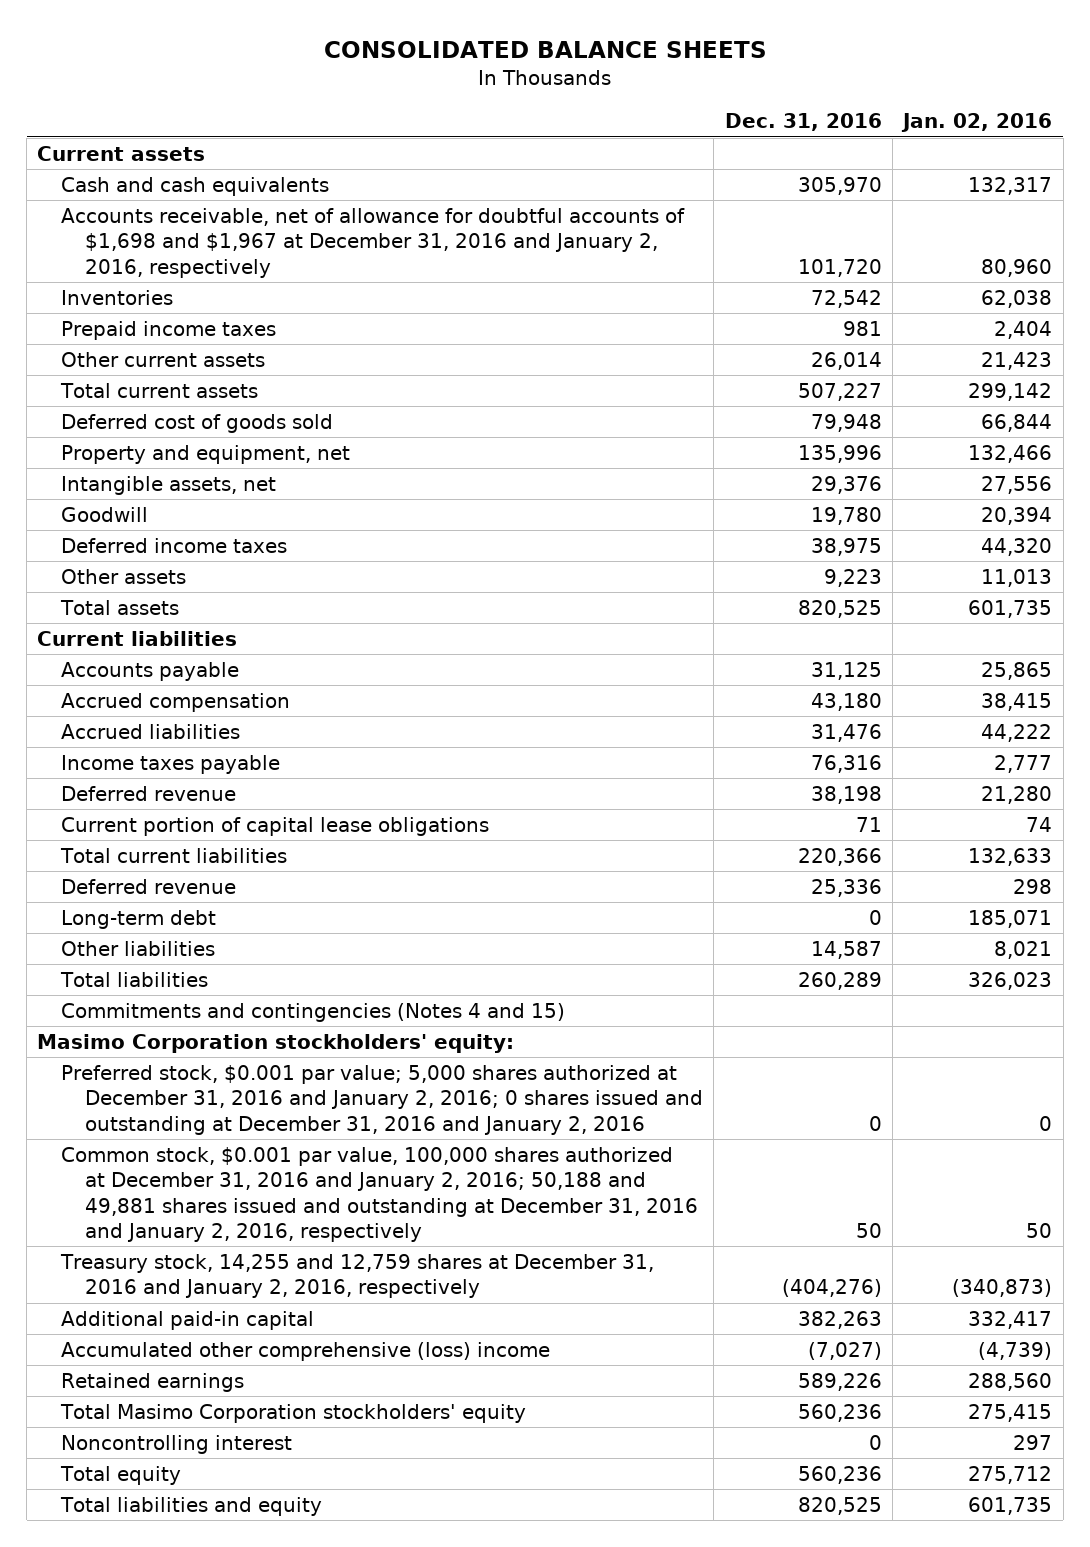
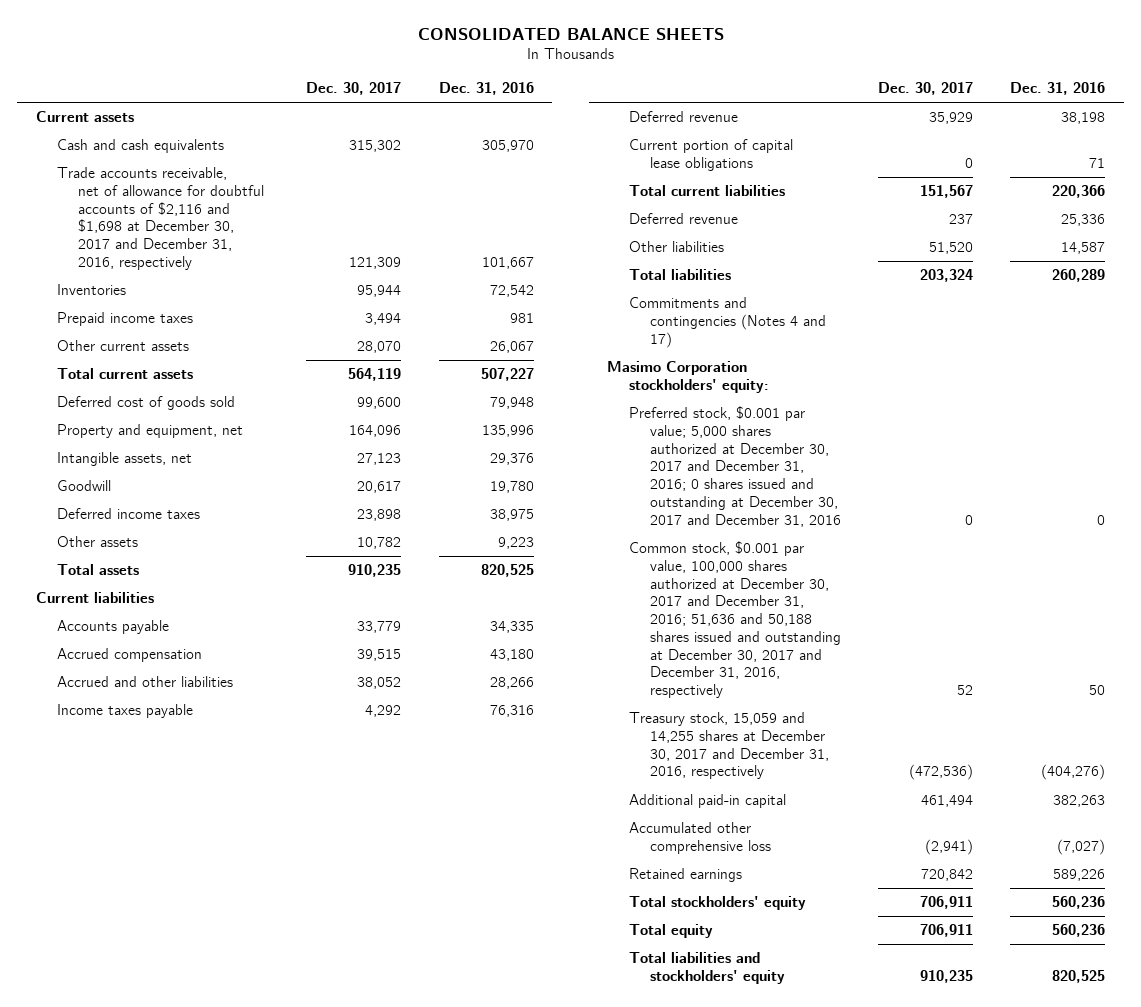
[901,113,1053,133] Jan. 02, 2016 -> none
none -> [306,82,402,96] Dec. 30, 2017
[61,208,686,278] Accounts receivable, net of allowance for doubtful accounts of $1,698 and $1,967 at December 31, 2016 and January 2, 2016, respectively -> [56,167,265,270] Trade accounts receivable, net of allowance for doubtful accounts of $2,116 and $1,698 at December 30, 2017 and December 31, 2016, respectively
[797,258,882,277] 101,720 -> [481,256,534,269] 101,667
[810,352,882,371] 26,014 -> [489,341,534,354] 26,067
[810,662,882,681] 31,125 -> [489,621,534,634] 34,335
[61,724,241,740] Accrued liabilities -> [56,676,233,688] Accrued and other liabilities
[810,724,882,743] 31,476 -> [489,677,534,690] 28,266
[61,910,217,930] Long-term debt -> none
[61,1003,566,1023] Commitments and contingencies (Notes 4 and 15) -> [628,297,826,348] Commitments and contingencies (Notes 4 and 17)
[61,1065,703,1135] Preferred stock, $0.001 par value; 5,000 shares authorized at December 31, 2016 and January 2, 2016; 0 shares issued and outstanding at December 31, 2016 and January 2, 2016 -> [628,406,841,527] Preferred stock, $0.001 par value; 5,000 shares authorized at December 30, 2017 and December 31, 2016; 0 shares issued and outstanding at December 30, 2017 and December 31, 2016
[61,1147,698,1243] Common stock, $0.001 par value, 100,000 shares authorized at December 31, 2016 and January 2, 2016; 50,188 and 49,881 shares issued and outstanding at December 31, 2016 and January 2, 2016, respectively -> [628,541,841,698] Common stock, $0.001 par value, 100,000 shares authorized at December 30, 2017 and December 31, 2016; 51,636 and 50,188 shares issued and outstanding at December 30, 2017 and December 31, 2016, respectively
[60,1254,655,1299] Treasury stock, 14,255 and 12,759 shares at December 31, 2016 and January 2, 2016, respectively -> [628,712,829,780] Treasury stock, 15,059 and 14,255 shares at December 30, 2017 and December 31, 2016, respectively
[61,1342,551,1362] Accumulated other comprehensive (loss) income -> [628,822,771,854] Accumulated other comprehensive loss
[61,1435,293,1455] Noncontrolling interest -> none
[60,1404,527,1424] Total Masimo Corporation stockholders' equity -> [628,896,806,911] Total stockholders' equity
[60,1497,323,1517] Total liabilities and equity -> [628,952,785,984] Total liabilities and stockholders' equity

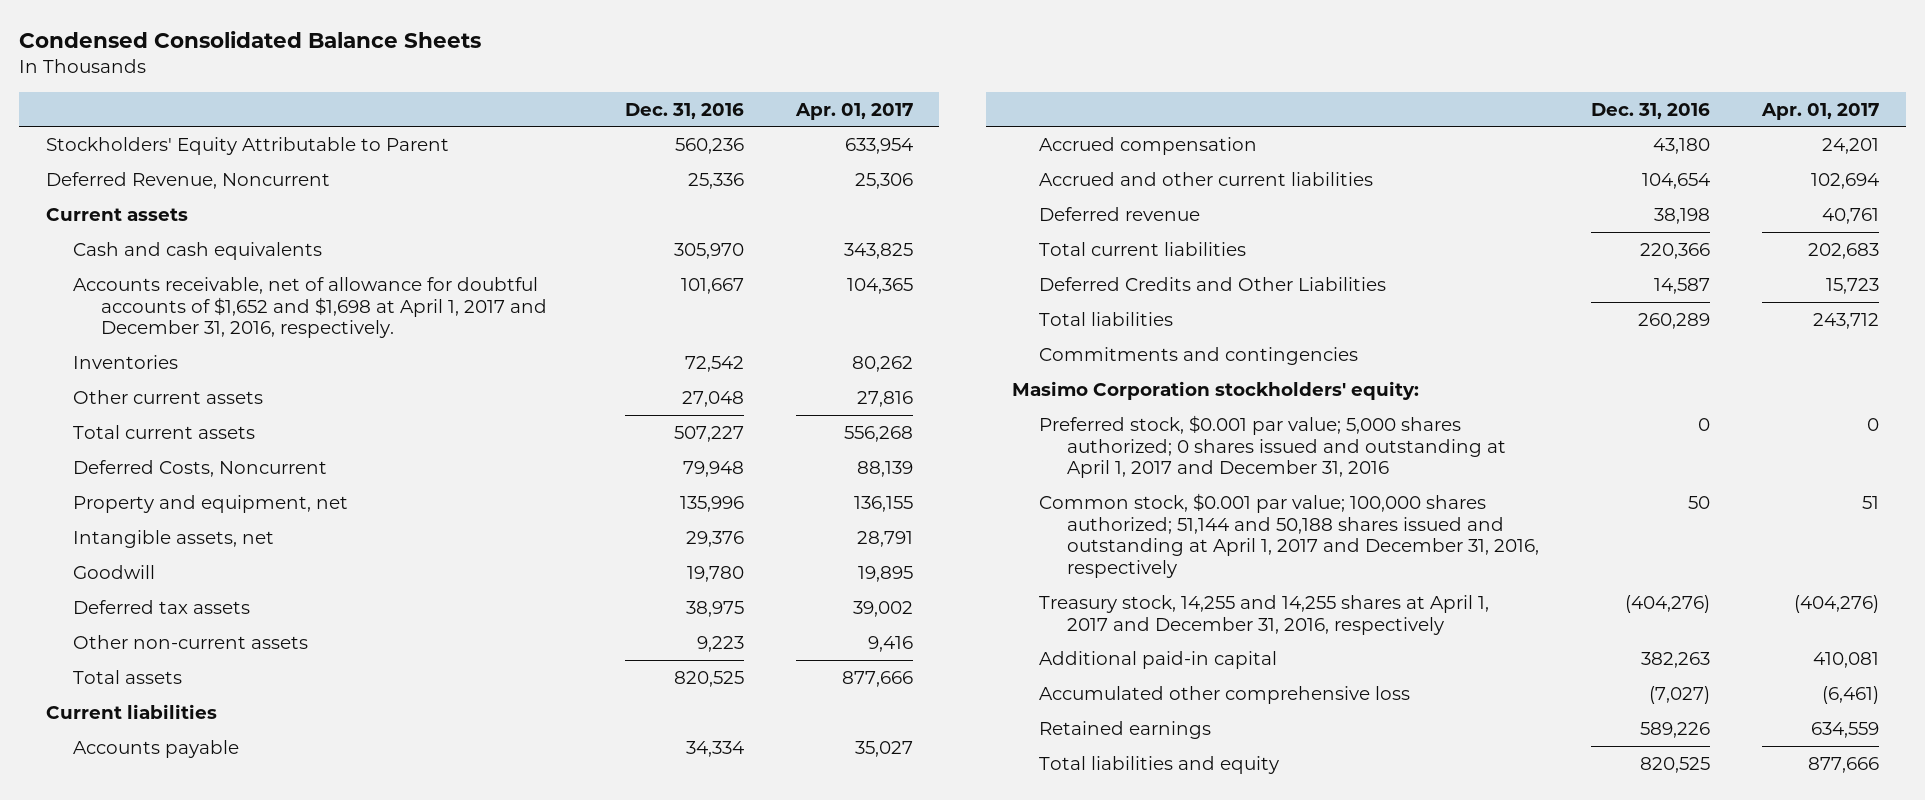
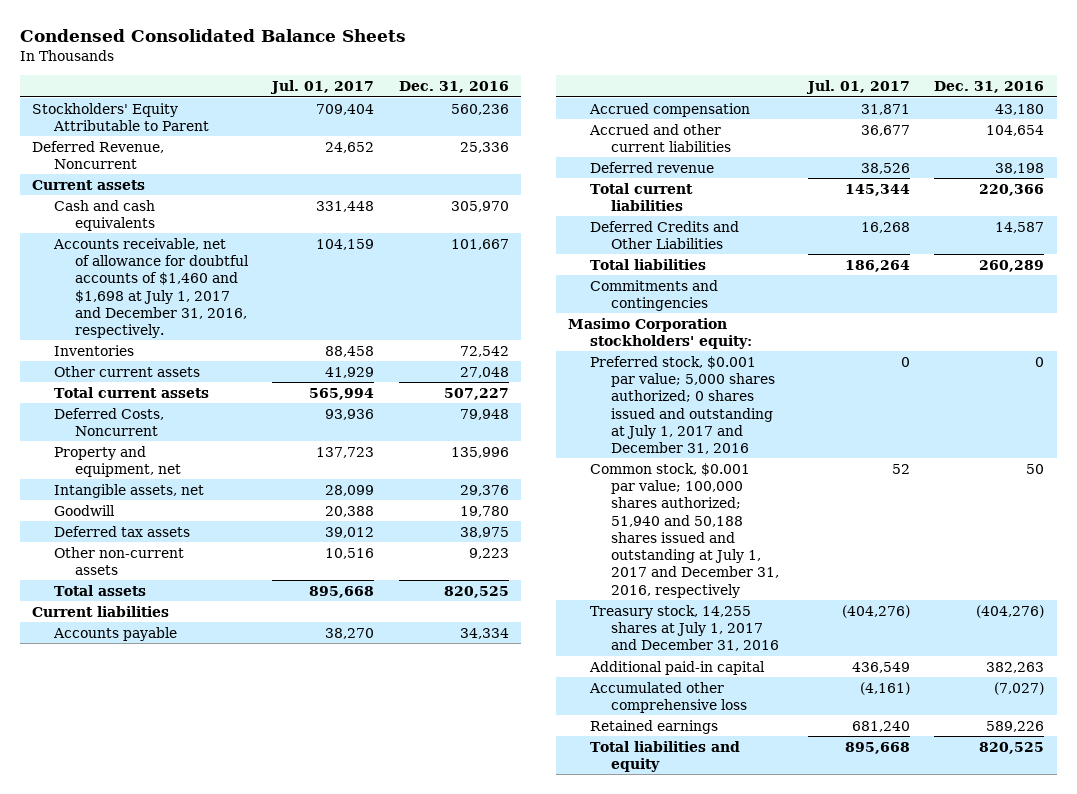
[795,102,914,120] Apr. 01, 2017 -> none
none -> [270,80,375,95] Jul. 01, 2017
[73,276,547,339] Accounts receivable, net of allowance for doubtful accounts of $1,652 and $1,698 at April 1, 2017 and December 31, 2016, respectively. -> [52,237,250,339] Accounts receivable, net of allowance for doubtful accounts of $1,460 and $1,698 at July 1, 2017 and December 31, 2016, respectively.
[1039,414,1506,479] Preferred stock, $0.001 par value; 5,000 shares authorized; 0 shares issued and outstanding at April 1, 2017 and December 31, 2016 -> [589,355,776,455] Preferred stock, $0.001 par value; 5,000 shares authorized; 0 shares issued and outstanding at July 1, 2017 and December 31, 2016
[1039,492,1539,579] Common stock, $0.001 par value; 100,000 shares authorized; 51,144 and 50,188 shares issued and outstanding at April 1, 2017 and December 31, 2016, respectively -> [589,462,780,598] Common stock, $0.001 par value; 100,000 shares authorized; 51,940 and 50,188 shares issued and outstanding at July 1, 2017 and December 31, 2016, respectively
[1039,594,1490,635] Treasury stock, 14,255 and 14,255 shares at April 1, 2017 and December 31, 2016, respectively -> [589,604,780,652] Treasury stock, 14,255 shares at July 1, 2017 and December 31, 2016

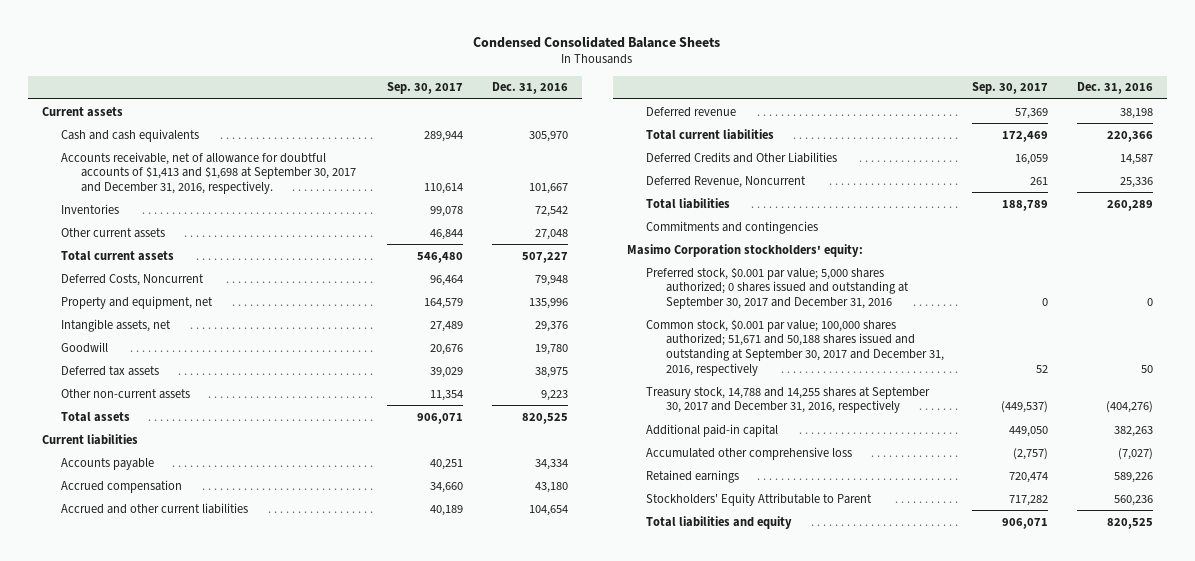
[270,80,375,95] Jul. 01, 2017 -> none
none -> [387,82,464,95] Sep. 30, 2017
[52,237,250,339] Accounts receivable, net of allowance for doubtful accounts of $1,460 and $1,698 at July 1, 2017 and December 31, 2016, respectively. -> [61,151,356,194] Accounts receivable, net of allowance for doubtful accounts of $1,413 and $1,698 at September 30, 2017 and December 31, 2016, respectively.
[32,140,165,170] Deferred Revenue, Noncurrent -> [646,175,807,188] Deferred Revenue, Noncurrent
[589,355,776,455] Preferred stock, $0.001 par value; 5,000 shares authorized; 0 shares issued and outstanding at July 1, 2017 and December 31, 2016 -> [646,266,909,309] Preferred stock, $0.001 par value; 5,000 shares authorized; 0 shares issued and outstanding at September 30, 2017 and December 31, 2016
[589,462,780,598] Common stock, $0.001 par value; 100,000 shares authorized; 51,940 and 50,188 shares issued and outstanding at July 1, 2017 and December 31, 2016, respectively -> [646,318,944,376] Common stock, $0.001 par value; 100,000 shares authorized; 51,671 and 50,188 shares issued and outstanding at September 30, 2017 and December 31, 2016, respectively
[589,604,780,652] Treasury stock, 14,255 shares at July 1, 2017 and December 31, 2016 -> [646,386,931,414] Treasury stock, 14,788 and 14,255 shares at September 30, 2017 and December 31, 2016, respectively
[32,102,209,132] Stockholders' Equity Attributable to Parent -> [646,492,873,506] Stockholders' Equity Attributable to Parent

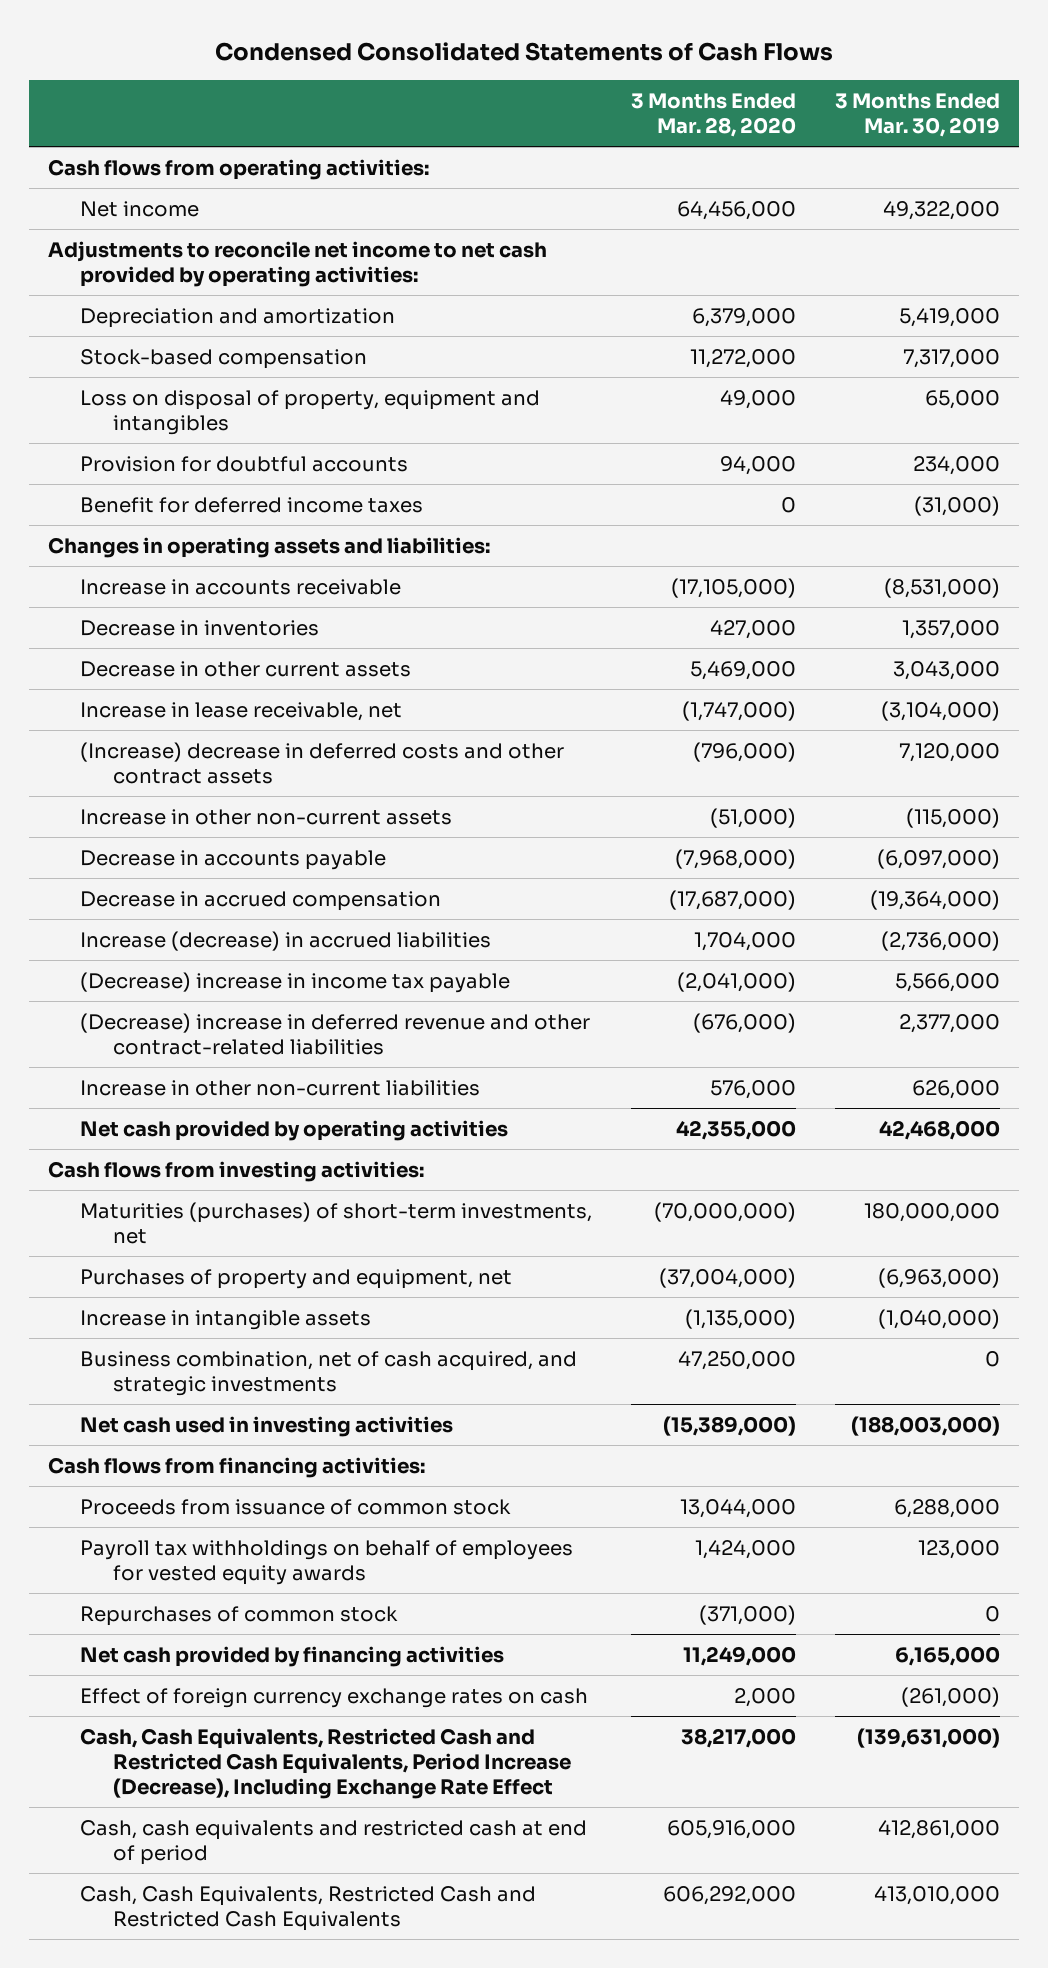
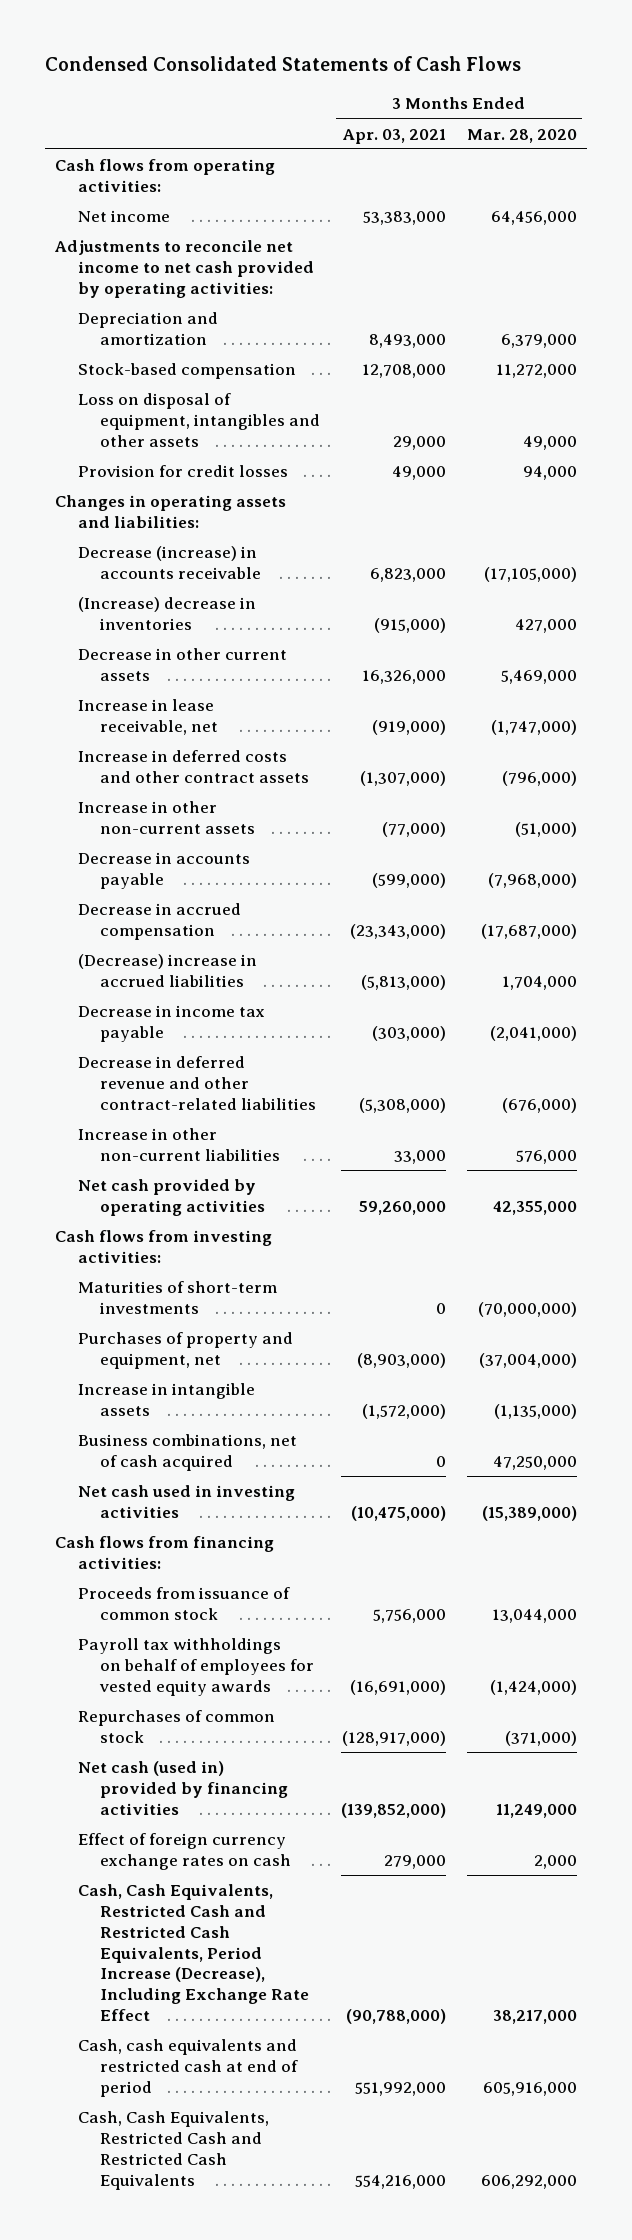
[834,93,1000,138] 3 Months Ended Mar. 30, 2019 -> none
none -> [341,128,446,144] Apr. 03, 2021
[80,496,424,513] Benefit for deferred income taxes -> none
[80,389,541,435] Loss on disposal of property, equipment and intangibles -> [77,392,321,447] Loss on disposal of equipment, intangibles and other assets
[80,455,409,472] Provision for doubtful accounts -> [77,464,288,477] Provision for credit losses
[80,578,402,595] Increase in accounts receivable -> [77,545,262,579] Decrease (increase) in accounts receivable
[80,619,320,636] Decrease in inventories -> [77,596,256,630] (Increase) decrease in inventories
[80,741,565,784] (Increase) decrease in deferred costs and other contract assets -> [77,749,310,783] Increase in deferred costs and other contract assets
[80,930,492,951] Increase (decrease) in accrued liabilities -> [77,953,257,987] (Decrease) increase in accrued liabilities
[80,971,511,993] (Decrease) increase in income tax payable -> [77,1004,265,1042] Decrease in income tax payable
[80,1012,591,1055] (Decrease) increase in deferred revenue and other contract-related liabilities -> [77,1055,317,1110] Decrease in deferred revenue and other contract-related liabilities
[80,1201,593,1244] Maturities (purchases) of short-term investments, net -> [77,1280,277,1314] Maturities of short-term investments
[80,1350,578,1396] Business combination, net of cash acquired, and strategic investments -> [77,1433,297,1471] Business combinations, net of cash acquired
[694,1539,796,1559] 1,424,000 -> [489,1679,577,1695] (1,424,000)
[80,1645,505,1667] Net cash provided by financing activities -> [77,1760,289,1815] Net cash (used in) provided by financing activities

